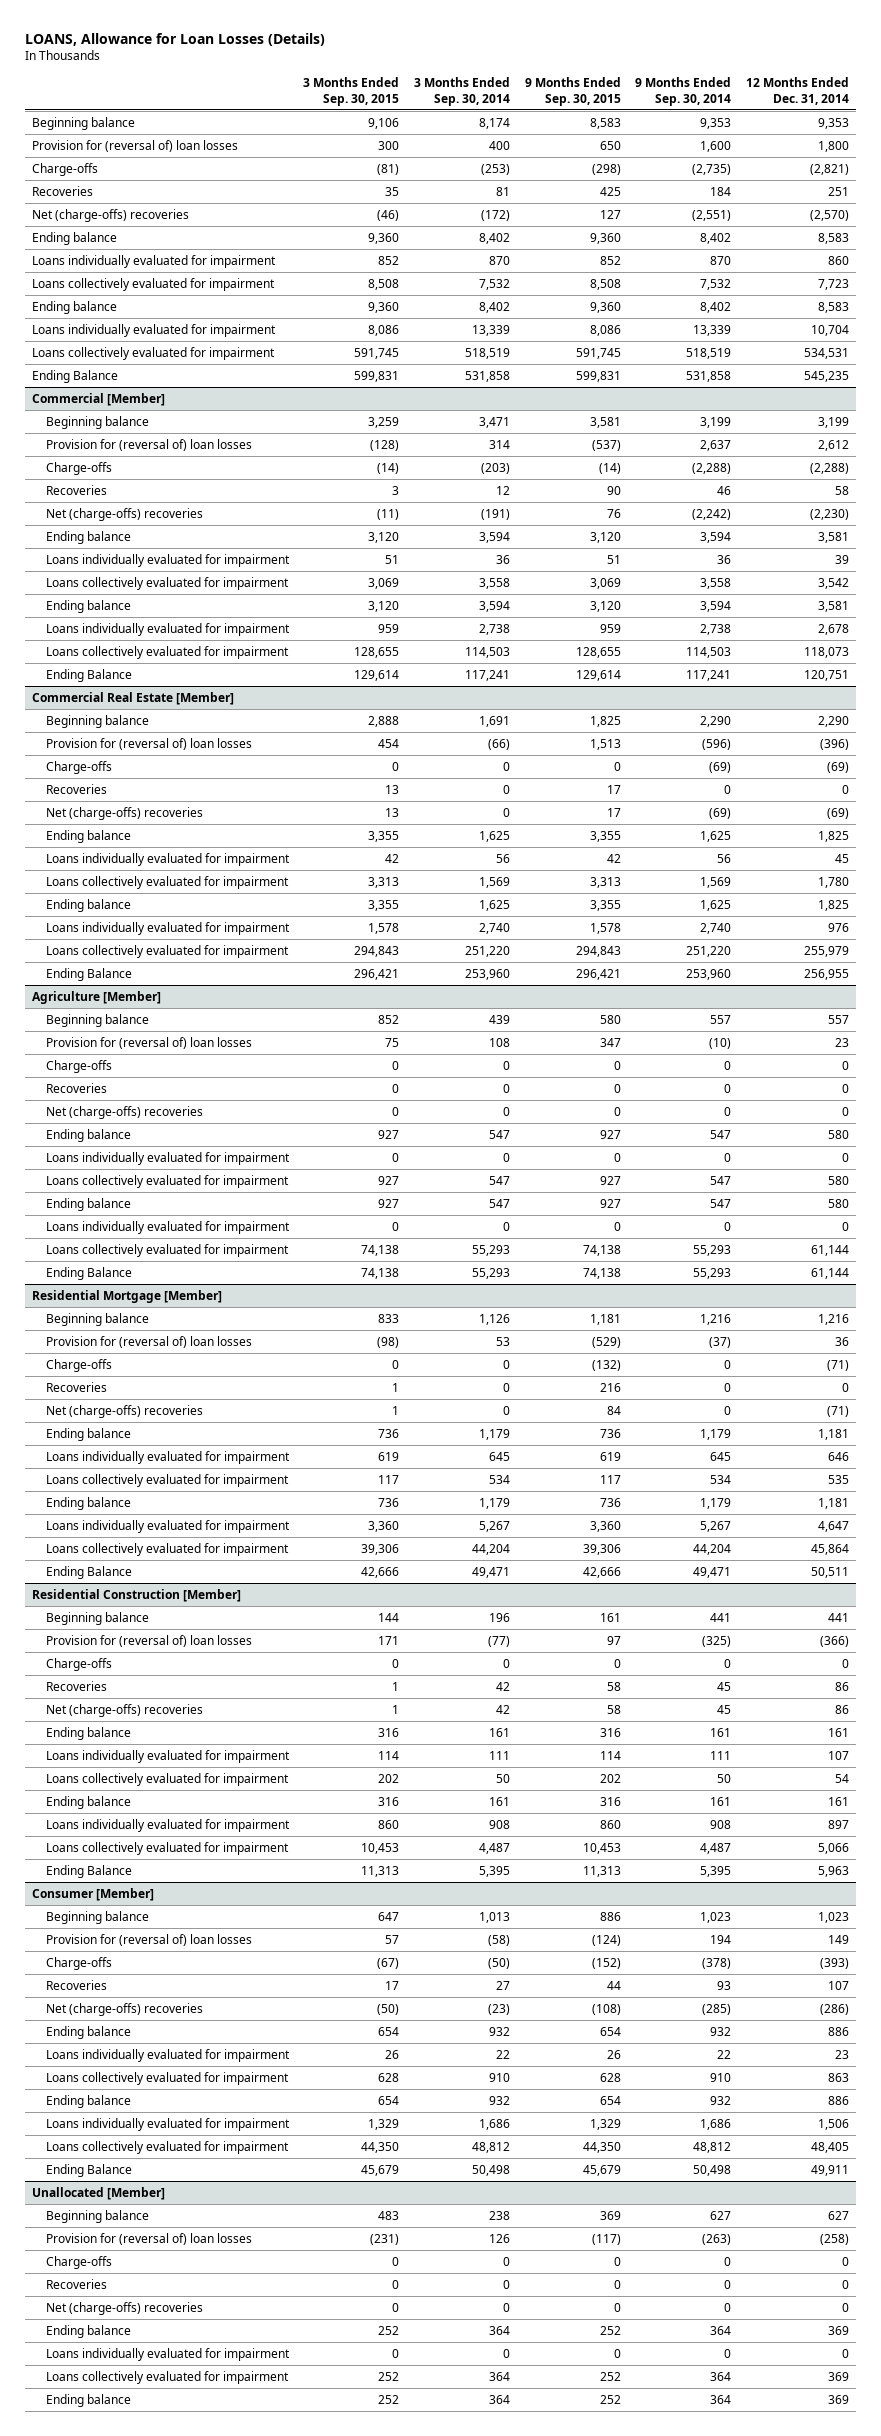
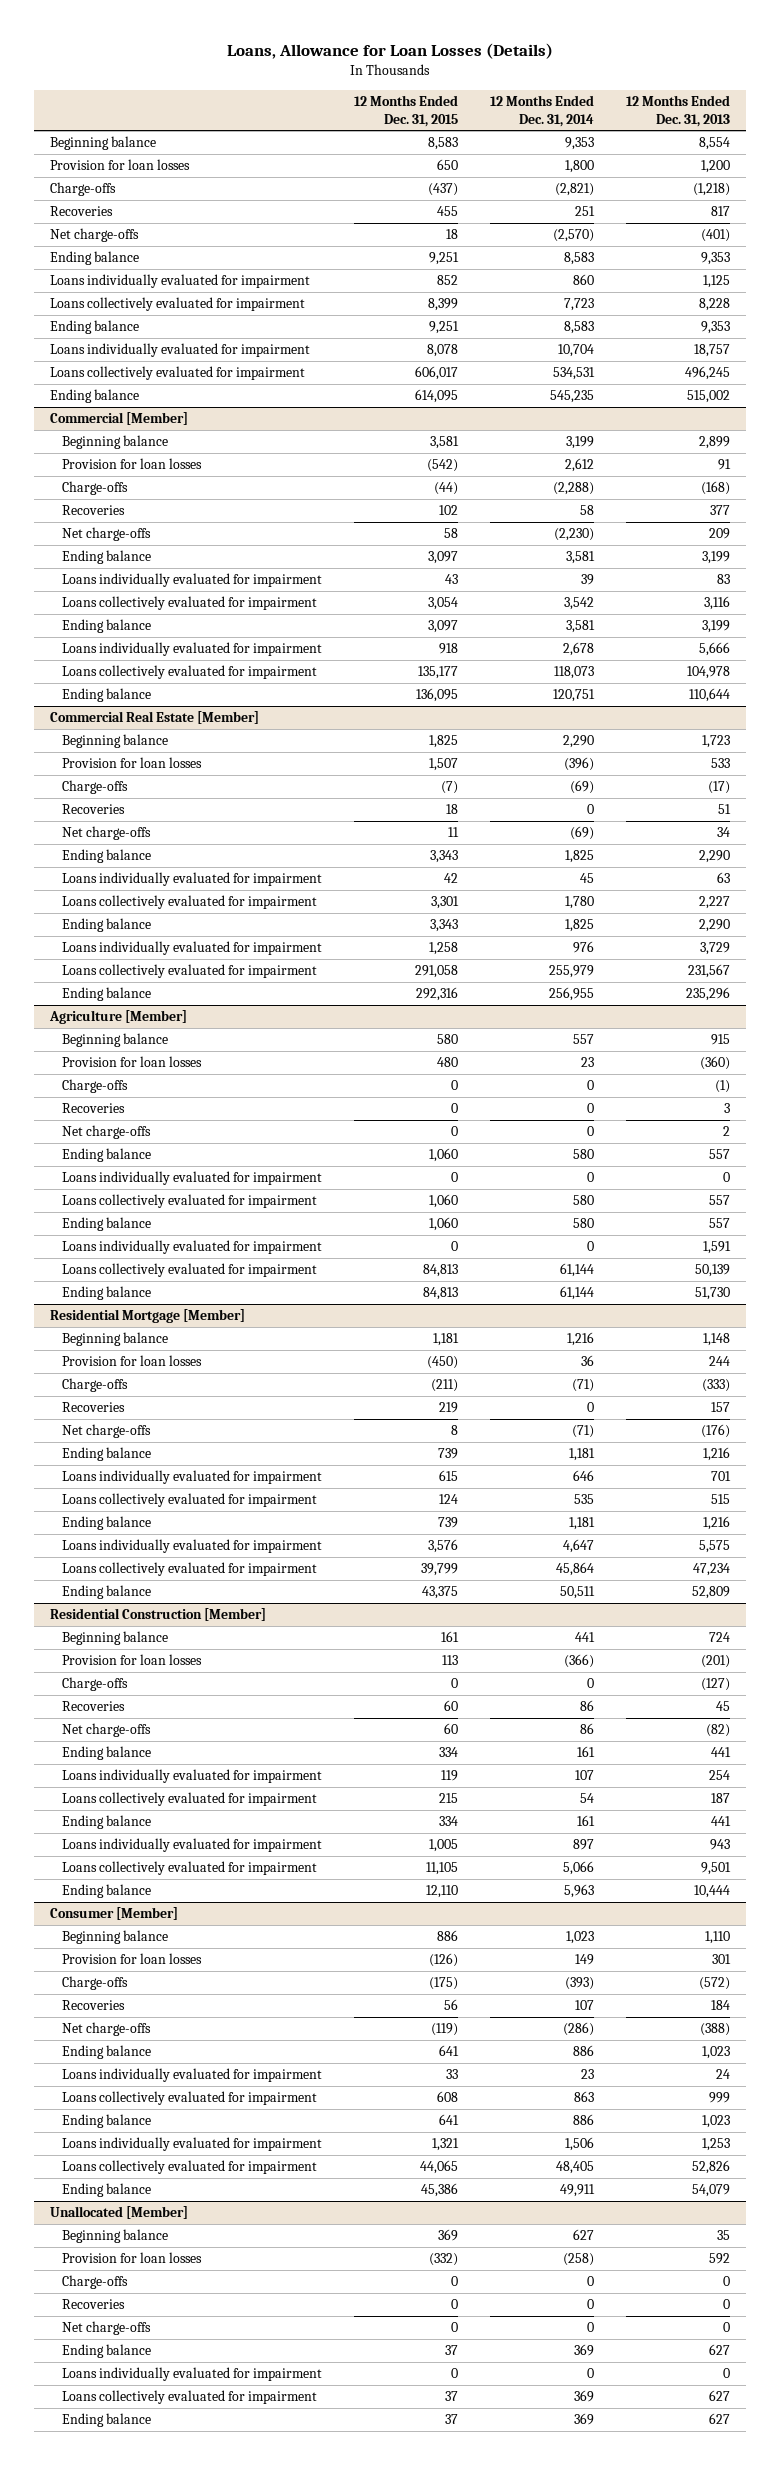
[24,32,325,46] LOANS, Allowance for Loan Losses (Details) -> [227,43,554,60] Loans, Allowance for Loan Losses (Details)
[303,77,400,106] 3 Months Ended Sep. 30, 2015 -> none
[413,77,510,106] 3 Months Ended Sep. 30, 2014 -> none
[524,77,621,106] 9 Months Ended Sep. 30, 2015 -> none
[635,77,732,106] 9 Months Ended Sep. 30, 2014 -> none
none -> [353,94,458,127] 12 Months Ended Dec. 31, 2015
none -> [626,94,731,127] 12 Months Ended Dec. 31, 2013
[32,139,239,152] Provision for (reversal of) loan losses -> [50,159,191,171] Provision for loan losses
[32,208,190,222] Net (charge-offs) recoveries -> [50,228,140,243] Net charge-offs
[32,369,119,383] Ending Balance -> [50,389,140,404] Ending balance
[45,438,252,451] Provision for (reversal of) loan losses -> [61,458,202,470] Provision for loan losses
[45,507,203,521] Net (charge-offs) recoveries -> [61,527,151,542] Net charge-offs
[45,668,132,682] Ending Balance -> [61,688,151,703] Ending balance
[45,737,252,750] Provision for (reversal of) loan losses -> [61,757,202,769] Provision for loan losses
[45,806,203,820] Net (charge-offs) recoveries -> [61,826,151,841] Net charge-offs
[45,967,132,981] Ending Balance -> [61,987,151,1002] Ending balance
[45,1036,252,1049] Provision for (reversal of) loan losses -> [61,1056,202,1068] Provision for loan losses
[45,1105,203,1119] Net (charge-offs) recoveries -> [61,1125,151,1140] Net charge-offs
[45,1266,132,1280] Ending Balance -> [61,1286,151,1301] Ending balance
[45,1335,252,1348] Provision for (reversal of) loan losses -> [61,1355,202,1367] Provision for loan losses
[45,1404,203,1418] Net (charge-offs) recoveries -> [61,1424,151,1439] Net charge-offs
[45,1565,132,1579] Ending Balance -> [61,1585,151,1600] Ending balance
[45,1634,252,1647] Provision for (reversal of) loan losses -> [61,1654,202,1666] Provision for loan losses
[45,1703,203,1717] Net (charge-offs) recoveries -> [61,1723,151,1738] Net charge-offs
[45,1864,132,1878] Ending Balance -> [61,1884,151,1899] Ending balance
[45,1933,252,1946] Provision for (reversal of) loan losses -> [61,1953,202,1965] Provision for loan losses
[45,2002,203,2016] Net (charge-offs) recoveries -> [61,2022,151,2037] Net charge-offs
[45,2163,132,2177] Ending Balance -> [61,2183,151,2198] Ending balance
[45,2232,252,2245] Provision for (reversal of) loan losses -> [61,2252,202,2264] Provision for loan losses
[45,2301,203,2315] Net (charge-offs) recoveries -> [61,2321,151,2336] Net charge-offs

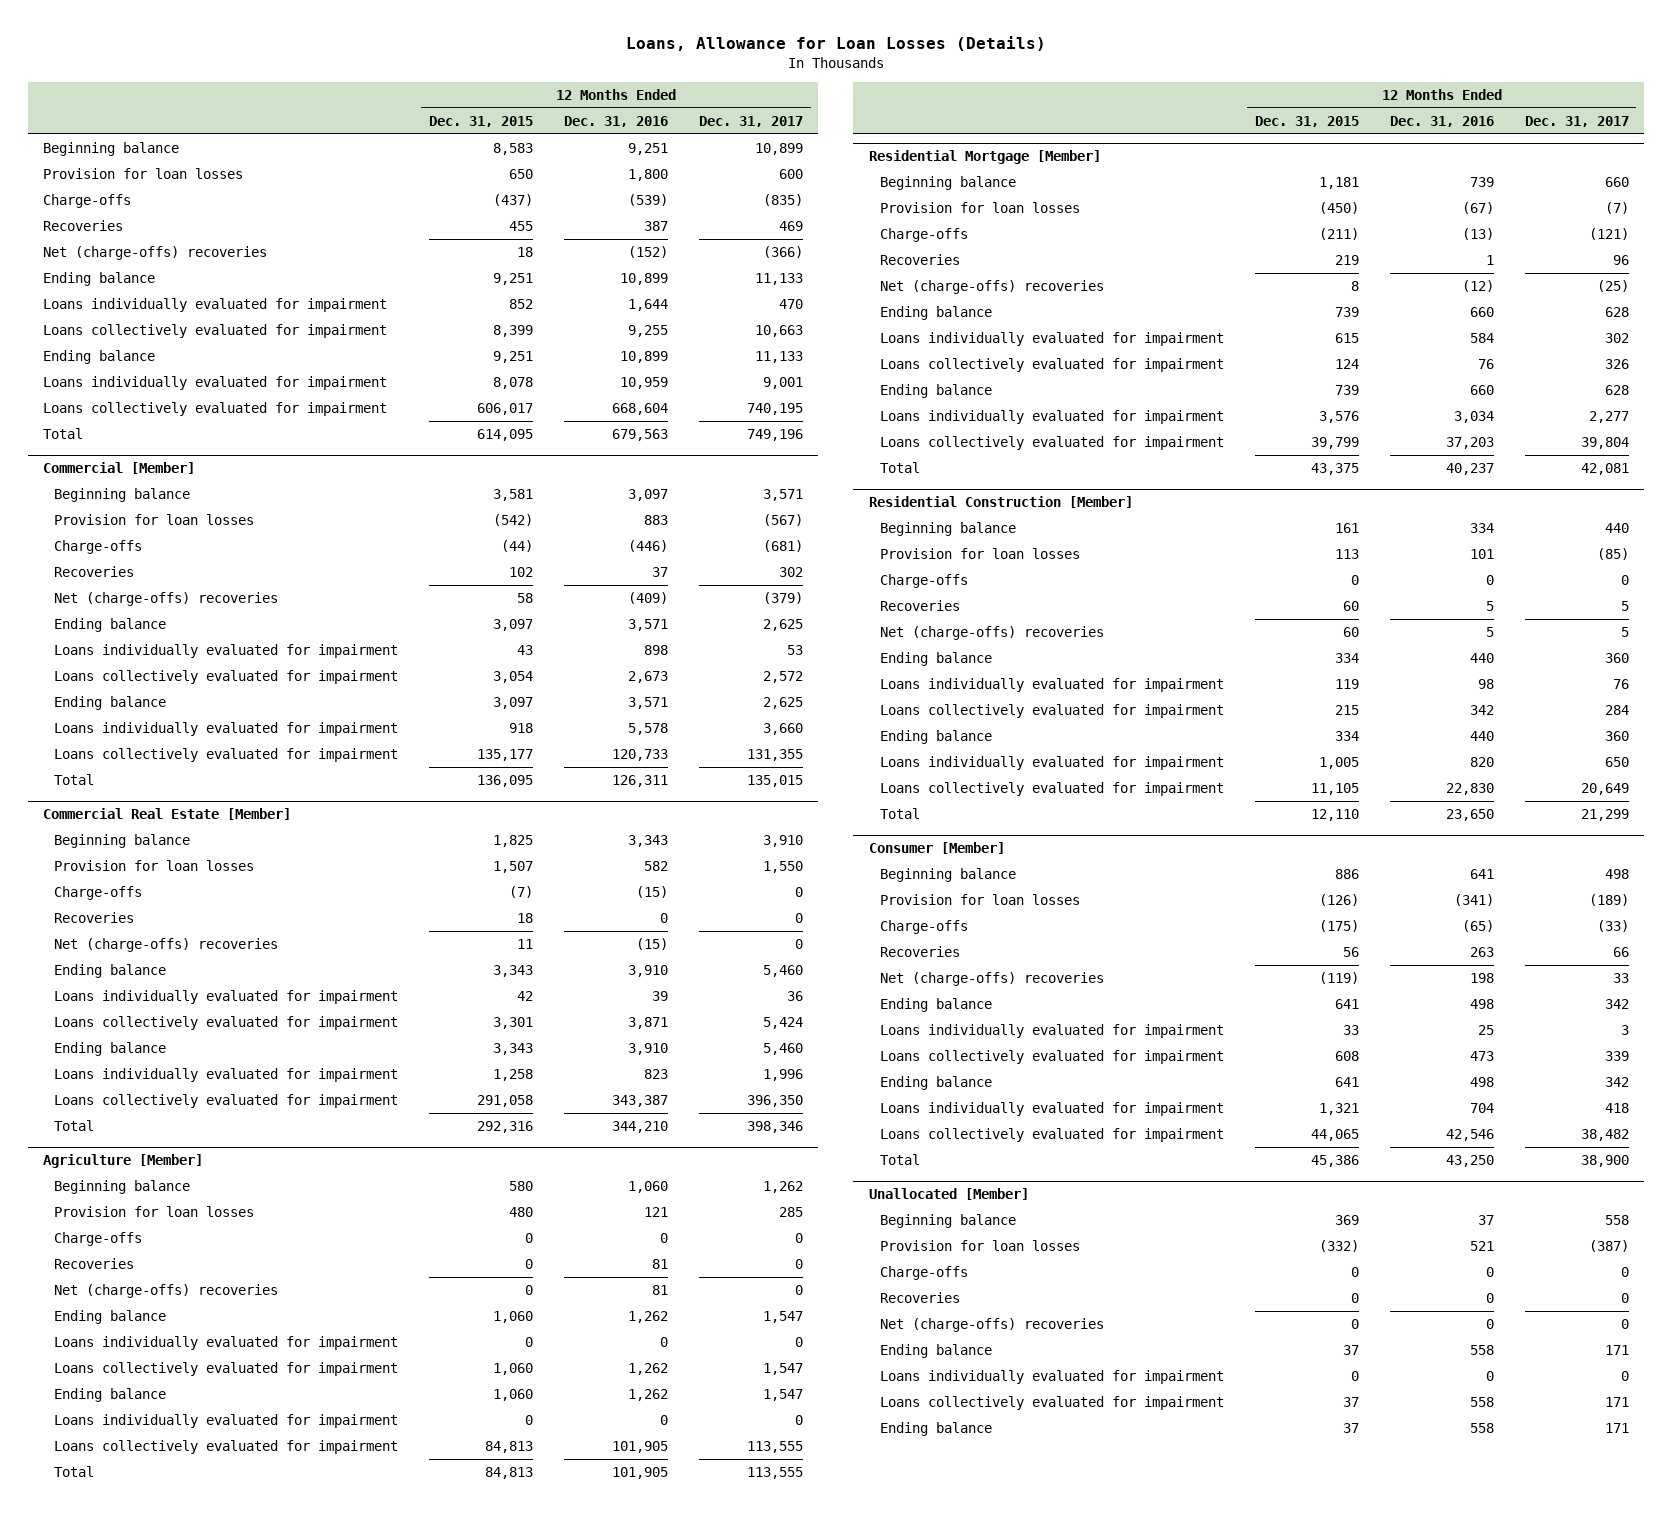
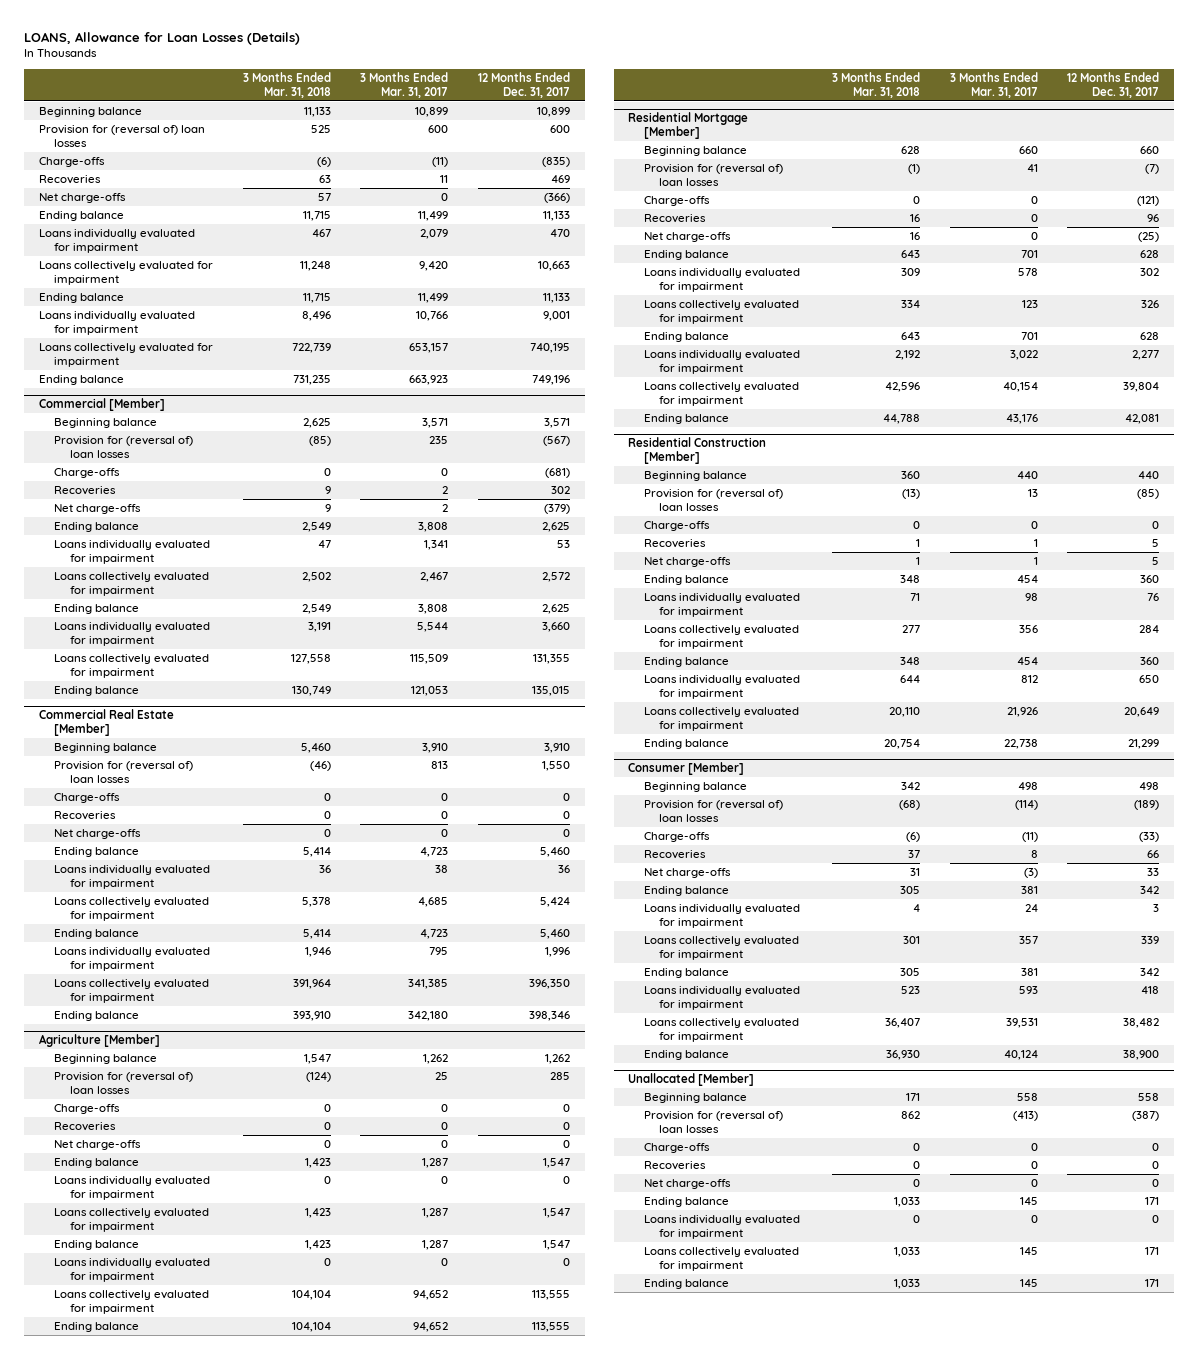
[625,36,1046,52] Loans, Allowance for Loan Losses (Details) -> [24,31,301,45] LOANS, Allowance for Loan Losses (Details)
[429,115,534,127] Dec. 31, 2015 -> none
[564,115,669,127] Dec. 31, 2016 -> none
none -> [242,71,331,98] 3 Months Ended Mar. 31, 2018
none -> [360,71,449,98] 3 Months Ended Mar. 31, 2017
[42,168,243,180] Provision for loan losses -> [38,124,205,147] Provision for (reversal of) loan losses
[42,246,267,261] Net (charge-offs) recoveries -> [38,192,126,203] Net charge-offs
[42,428,83,440] Total -> [38,374,124,385] Ending balance
[54,514,255,526] Provision for loan losses -> [54,435,194,458] Provision for (reversal of) loan losses
[54,592,279,607] Net (charge-offs) recoveries -> [54,503,142,514] Net charge-offs
[54,774,95,786] Total -> [54,685,140,696] Ending balance
[54,860,255,872] Provision for loan losses -> [54,760,194,783] Provision for (reversal of) loan losses
[54,938,279,953] Net (charge-offs) recoveries -> [54,828,142,839] Net charge-offs
[54,1120,95,1132] Total -> [54,1010,140,1021] Ending balance
[54,1206,255,1218] Provision for loan losses -> [54,1071,194,1094] Provision for (reversal of) loan losses
[54,1284,279,1299] Net (charge-offs) recoveries -> [54,1139,142,1150] Net charge-offs
[54,1466,95,1478] Total -> [54,1321,140,1332] Ending balance
[880,202,1081,214] Provision for loan losses -> [643,163,783,186] Provision for (reversal of) loan losses
[880,280,1105,295] Net (charge-offs) recoveries -> [643,231,731,242] Net charge-offs
[880,462,921,474] Total -> [643,413,729,424] Ending balance
[880,548,1081,560] Provision for loan losses -> [643,488,783,511] Provision for (reversal of) loan losses
[880,626,1105,641] Net (charge-offs) recoveries -> [643,556,731,567] Net charge-offs
[880,808,921,820] Total -> [643,738,729,749] Ending balance
[880,894,1081,906] Provision for loan losses -> [643,799,783,822] Provision for (reversal of) loan losses
[880,972,1105,987] Net (charge-offs) recoveries -> [643,867,731,878] Net charge-offs
[880,1154,921,1166] Total -> [643,1049,729,1060] Ending balance
[880,1240,1081,1252] Provision for loan losses -> [643,1110,783,1133] Provision for (reversal of) loan losses
[880,1318,1105,1333] Net (charge-offs) recoveries -> [643,1178,731,1189] Net charge-offs

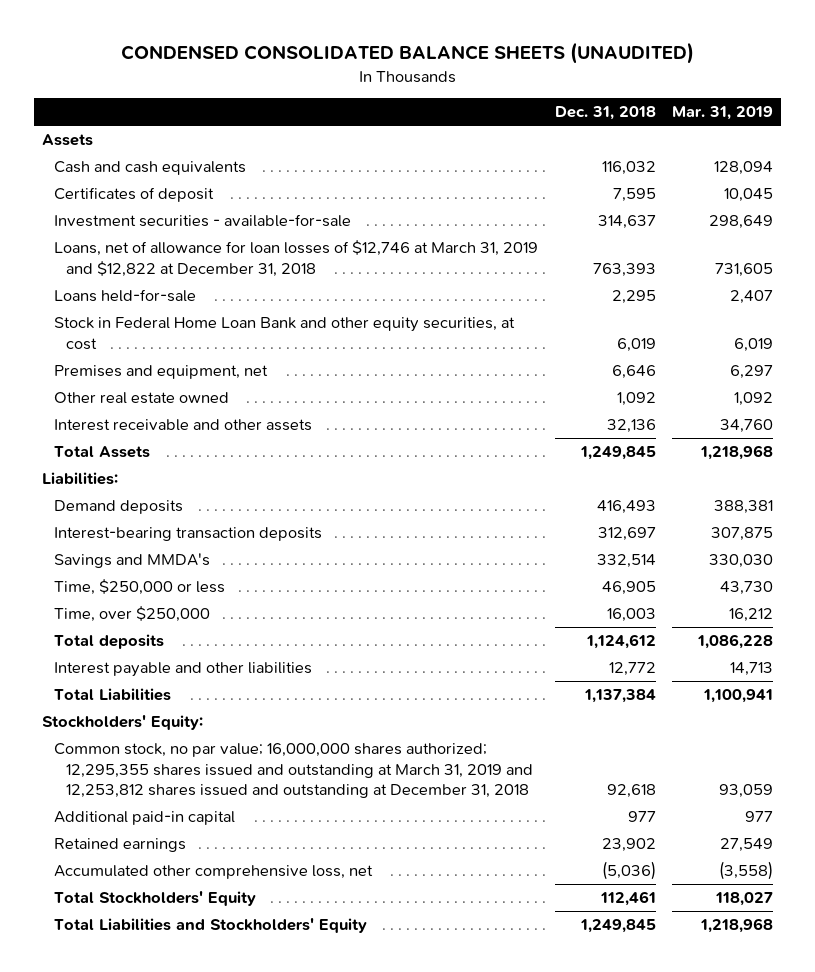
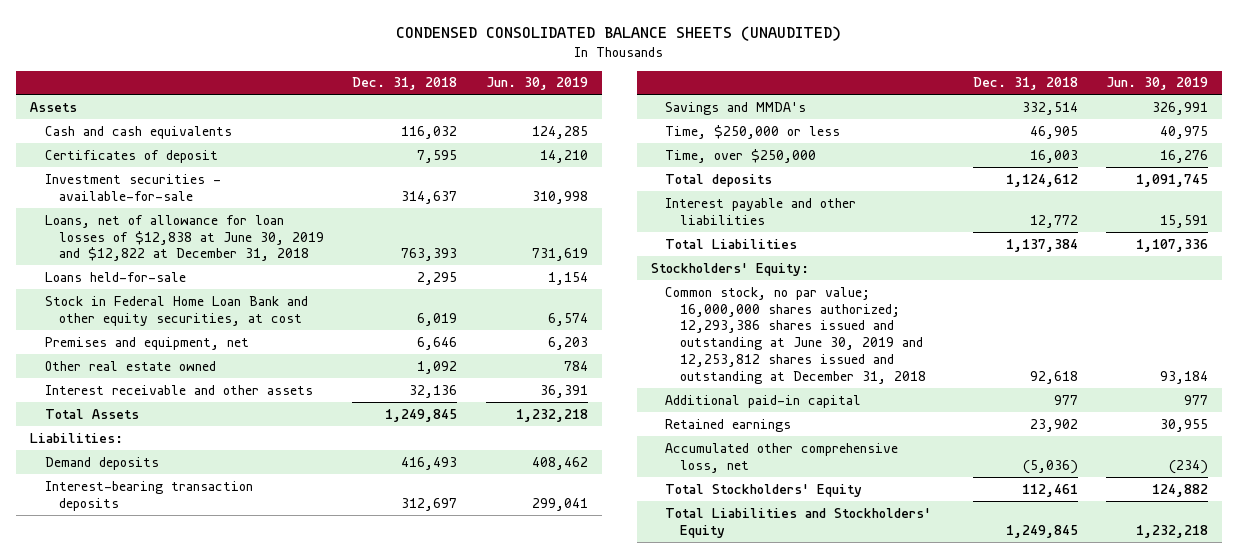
[672,106,774,121] Mar. 31, 2019 -> none
none -> [485,77,588,91] Jun. 30, 2019
[54,240,539,277] Loans, net of allowance for loan losses of $12,746 at March 31, 2019 and $12,822 at December 31, 2018 -> [44,214,325,262] Loans, net of allowance for loan losses of $12,838 at June 30, 2019 and $12,822 at December 31, 2018
[54,743,534,799] Common stock, no par value; 16,000,000 shares authorized; 12,295,355 shares issued and outstanding at March 31, 2019 and 12,253,812 shares issued and outstanding at December 31, 2018 -> [665,286,926,385] Common stock, no par value; 16,000,000 shares authorized; 12,293,386 shares issued and outstanding at June 30, 2019 and 12,253,812 shares issued and outstanding at December 31, 2018

